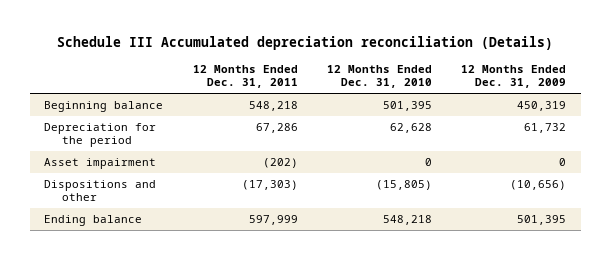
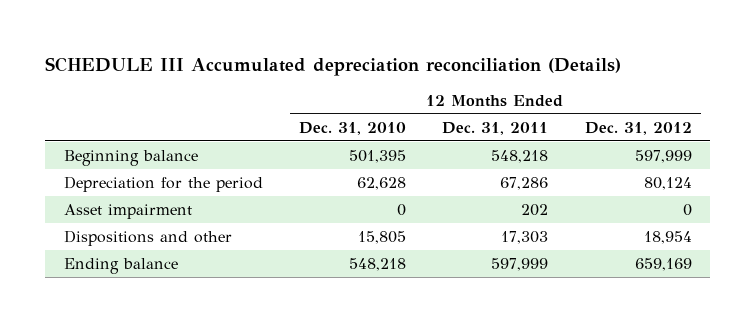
[57,36,554,51] Schedule III Accumulated depreciation reconciliation (Details) -> [45,56,622,76] SCHEDULE III Accumulated depreciation reconciliation (Details)
[460,65,566,89] 12 Months Ended Dec. 31, 2009 -> none
none -> [584,121,692,135] Dec. 31, 2012
[262,157,298,168] (202) -> [521,204,549,217] 202
[241,179,298,190] (17,303) -> [501,231,549,245] 17,303
[375,179,432,190] (15,805) -> [357,231,406,245] 15,805

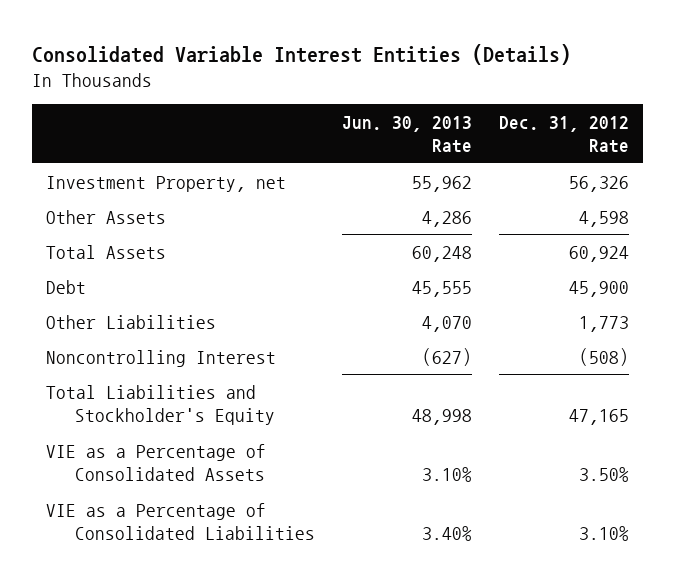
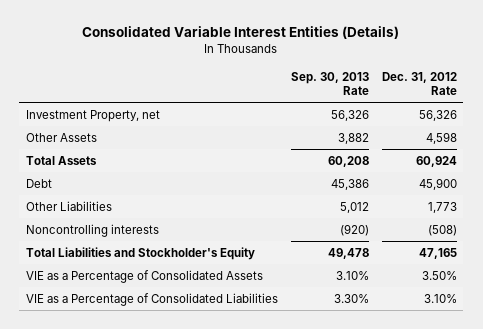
[341,115,472,154] Jun. 30, 2013 Rate -> none
none -> [290,71,369,96] Sep. 30, 2013 Rate
[45,349,276,367] Noncontrolling Interest -> [25,223,159,237] Noncontrolling interests

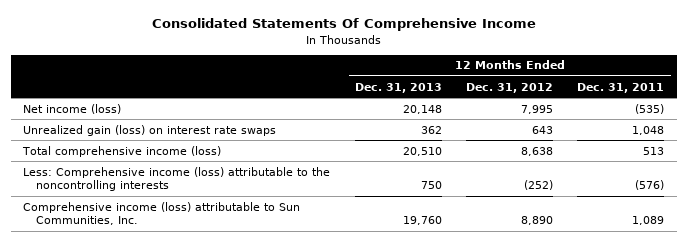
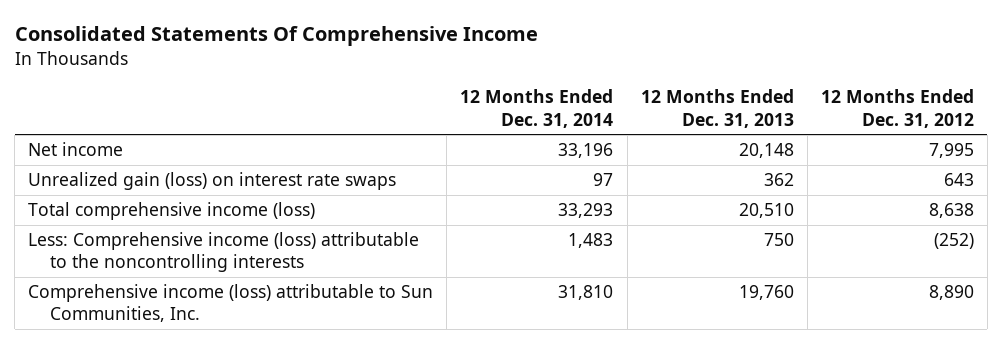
[577,82,665,93] Dec. 31, 2011 -> none
none -> [460,89,614,128] 12 Months Ended Dec. 31, 2014
[23,103,122,114] Net income (loss) -> [28,142,124,157] Net income

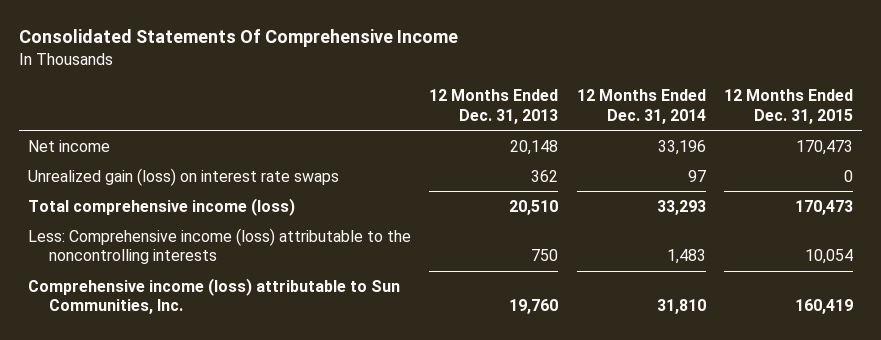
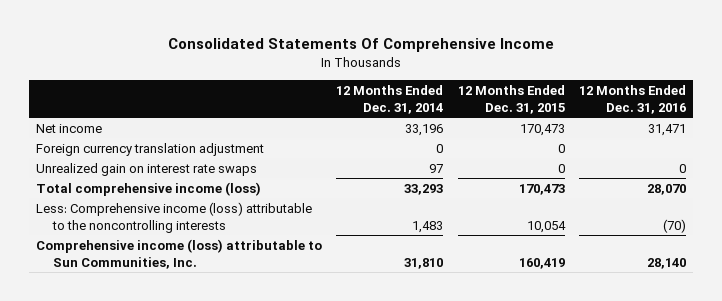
[429,89,559,124] 12 Months Ended Dec. 31, 2013 -> none
none -> [578,85,686,114] 12 Months Ended Dec. 31, 2016
none -> [35,142,264,156] Foreign currency translation adjustment
[28,167,340,186] Unrealized gain (loss) on interest rate swaps -> [35,162,257,176] Unrealized gain on interest rate swaps

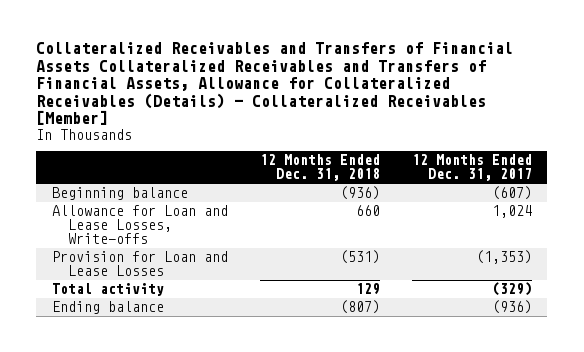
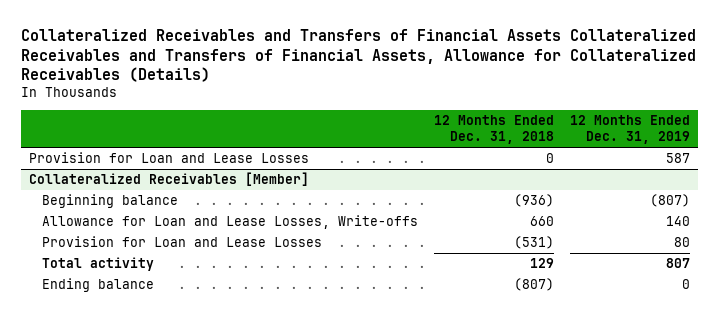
[36,41,514,126] Collateralized Receivables and Transfers of Financial Assets Collateralized Receivables and Transfers of Financial Assets, Allowance for Collateralized Receivables (Details) - Collateralized Receivables [Member] -> [21,28,697,83] Collateralized Receivables and Transfers of Financial Assets Collateralized Receivables and Transfers of Financial Assets, Allowance for Collateralized Receivables (Details)
[411,154,532,182] 12 Months Ended Dec. 31, 2017 -> none
none -> [570,115,691,145] 12 Months Ended Dec. 31, 2019
none -> [29,152,310,164] Provision for Loan and Lease Losses
none -> [29,172,310,187] Collateralized Receivables [Member]

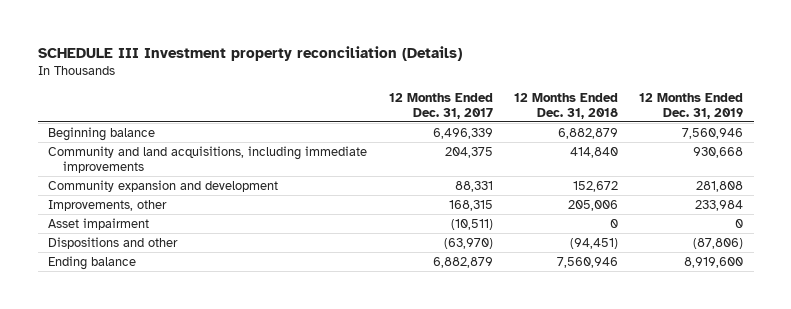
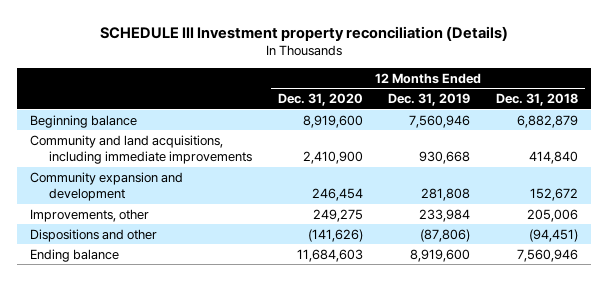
[388,92,493,119] 12 Months Ended Dec. 31, 2017 -> none
none -> [277,93,363,107] Dec. 31, 2020
[48,217,150,230] Asset impairment -> none

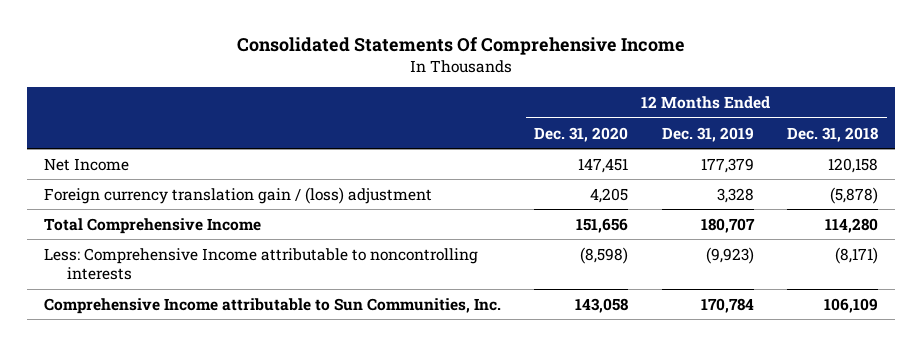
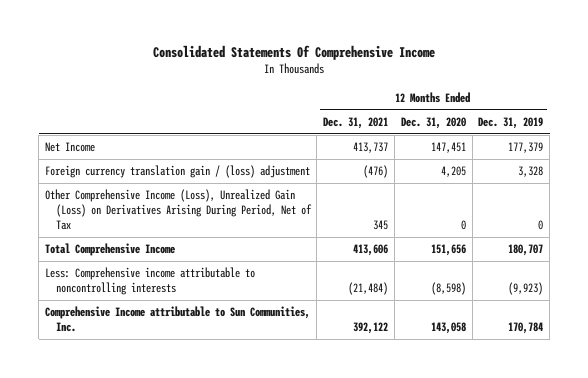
[787,126,879,142] Dec. 31, 2018 -> none
none -> [323,116,389,129] Dec. 31, 2021
none -> [44,189,312,231] Other Comprehensive Income (Loss), Unrealized Gain (Loss) on Derivatives Arising During Period, Net of Tax
[43,247,478,281] Less: Comprehensive Income attributable to noncontrolling interests -> [44,267,255,296] Less: Comprehensive income attributable to noncontrolling interests

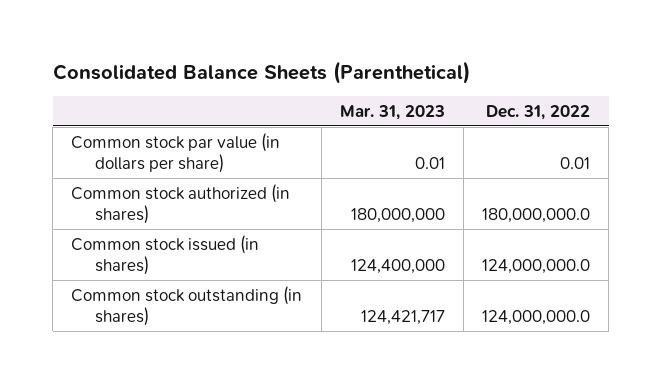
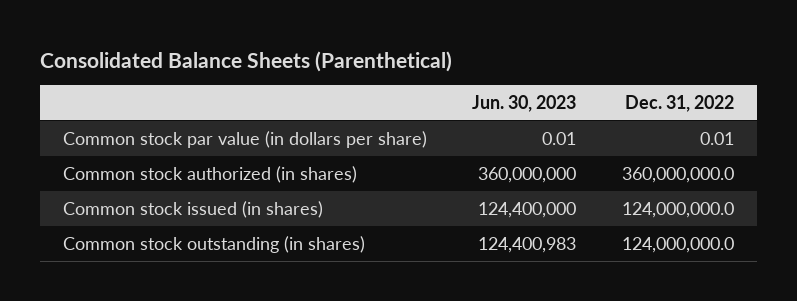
[339,105,445,121] Mar. 31, 2023 -> none
none -> [472,95,577,113] Jun. 30, 2023
[482,208,591,224] 180,000,000.0 -> [622,166,735,183] 360,000,000.0

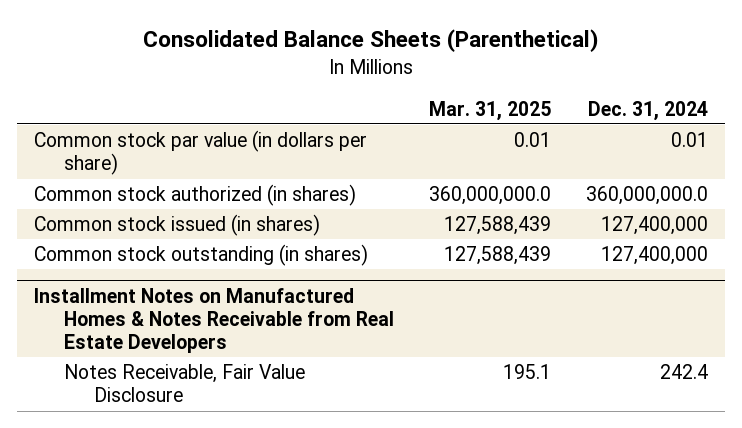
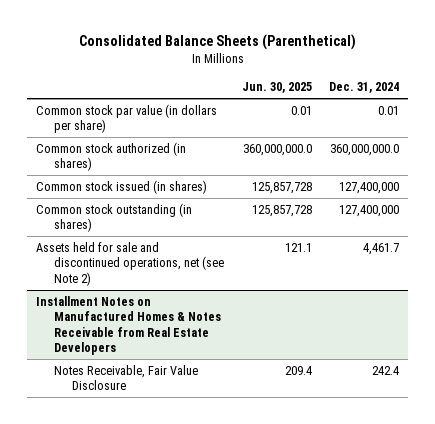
[429,100,552,121] Mar. 31, 2025 -> none
none -> [241,82,312,94] Jun. 30, 2025
none -> [35,241,225,286] Assets held for sale and discontinued operations, net (see Note 2)

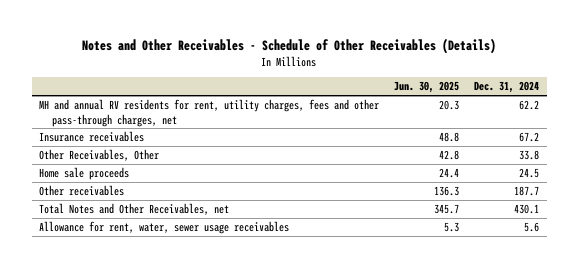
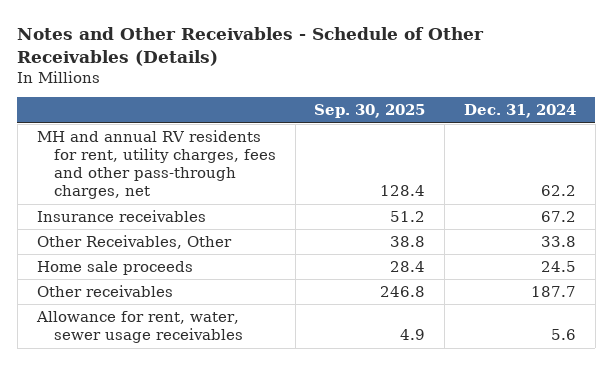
[394,81,460,94] Jun. 30, 2025 -> none
none -> [314,104,426,119] Sep. 30, 2025
[39,202,230,215] Total Notes and Other Receivables, net -> none

